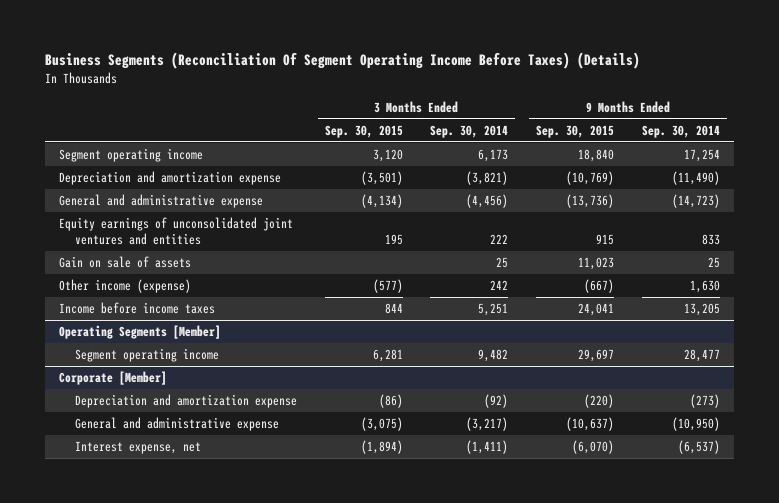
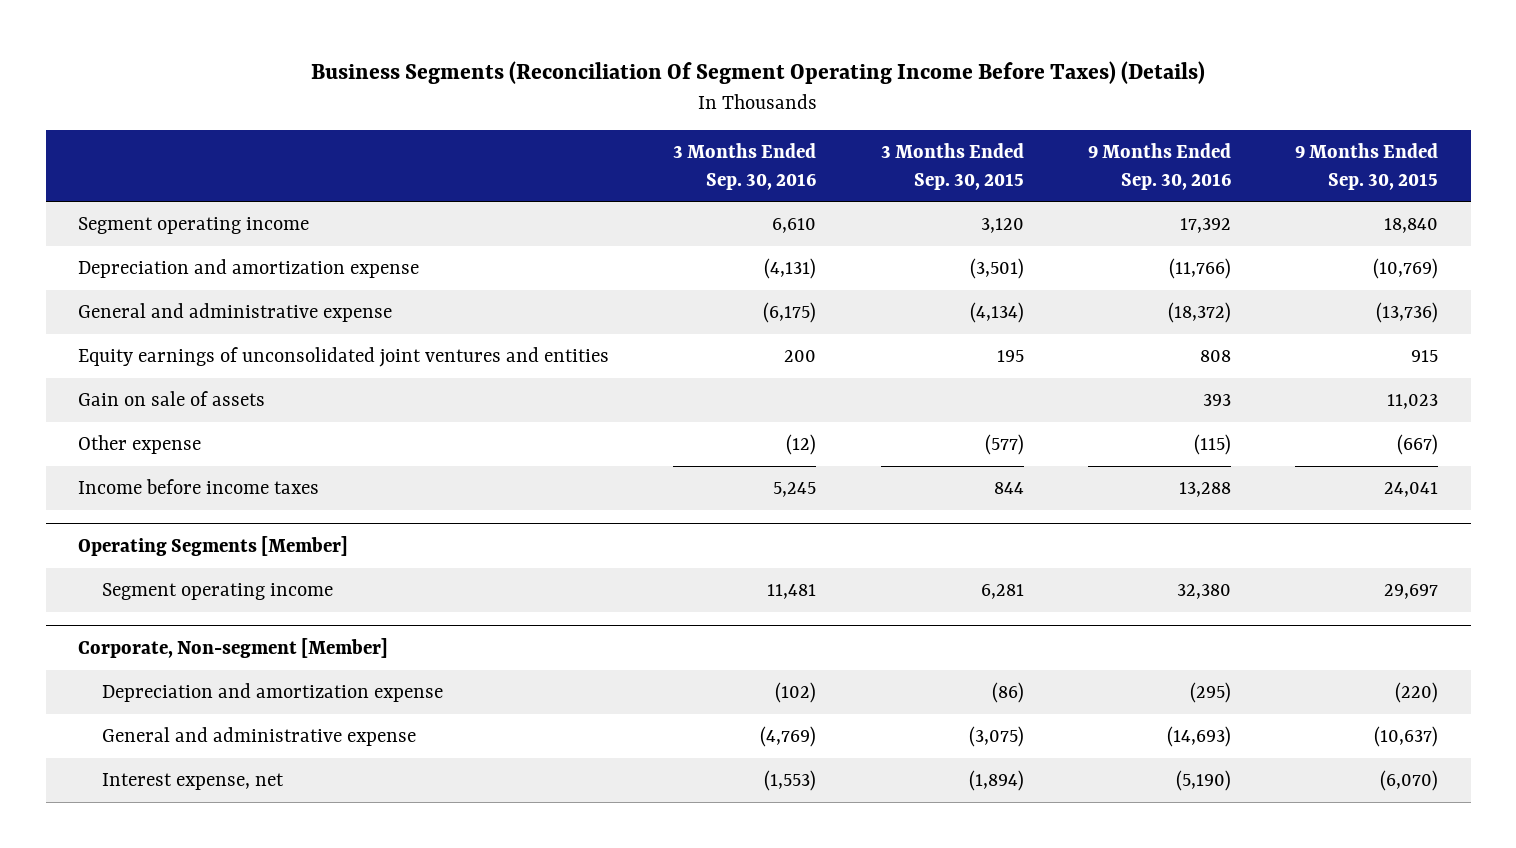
[430,124,509,138] Sep. 30, 2014 -> none
[641,124,720,138] Sep. 30, 2014 -> none
none -> [673,143,817,190] 3 Months Ended Sep. 30, 2016
none -> [1088,143,1232,190] 9 Months Ended Sep. 30, 2016
[58,279,191,294] Other income (expense) -> [77,435,201,455] Other expense
[58,371,167,386] Corporate [Member] -> [77,637,388,658] Corporate, Non-segment [Member]

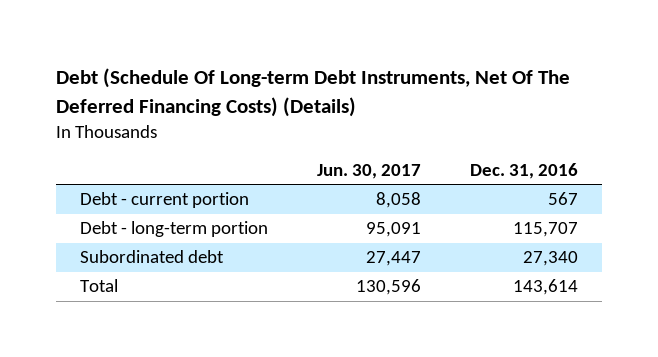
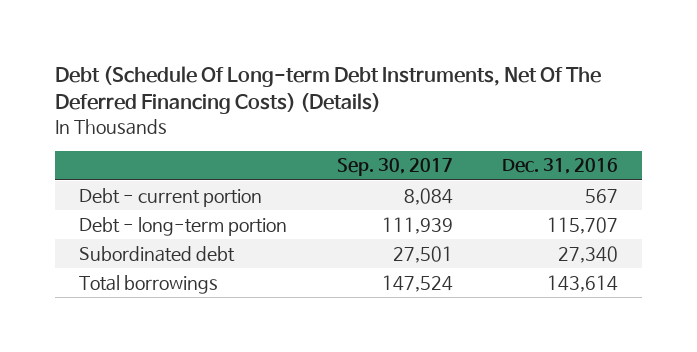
[316,164,421,180] Jun. 30, 2017 -> none
none -> [336,158,453,177] Sep. 30, 2017
[80,279,119,293] Total -> [79,274,219,294] Total borrowings

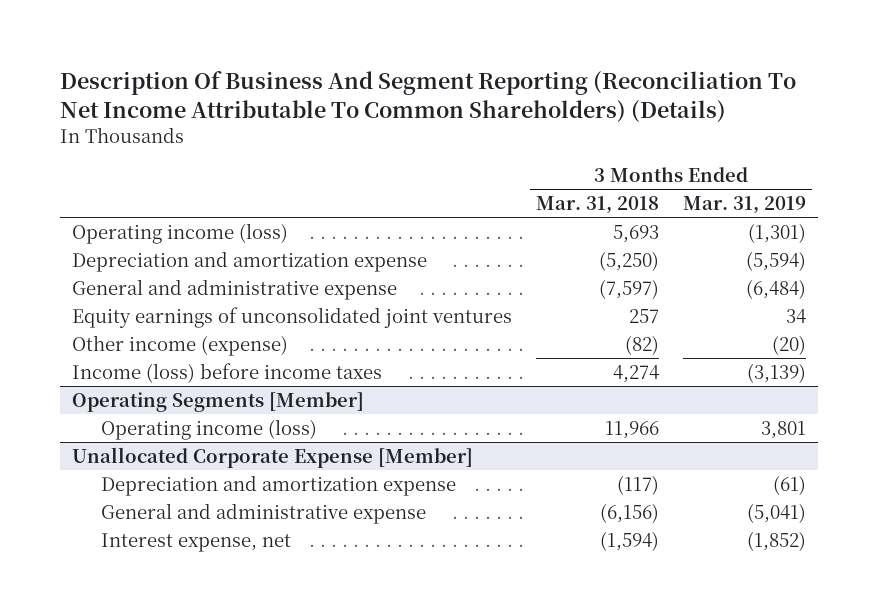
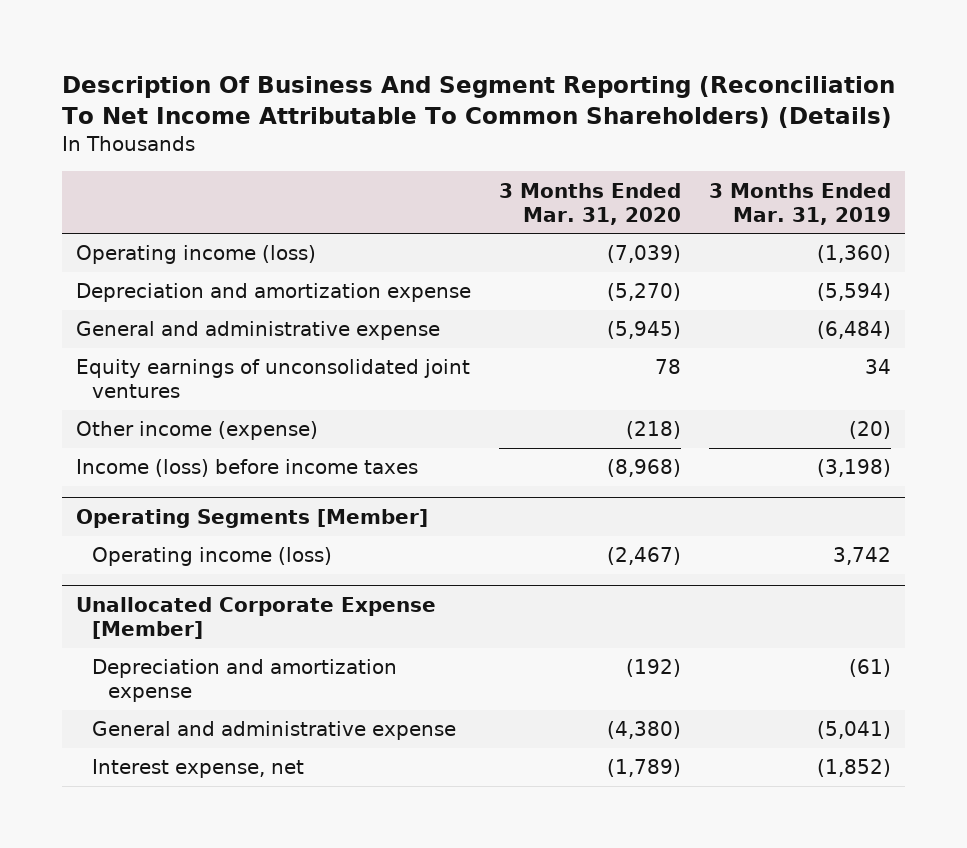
[536,196,660,215] Mar. 31, 2018 -> none
none -> [499,182,682,225] 3 Months Ended Mar. 31, 2020
[748,222,807,243] (1,301) -> [817,245,892,264] (1,360)
[747,362,807,383] (3,139) -> [817,459,892,478] (3,198)
[761,420,807,439] 3,801 -> [833,547,892,566] 3,742

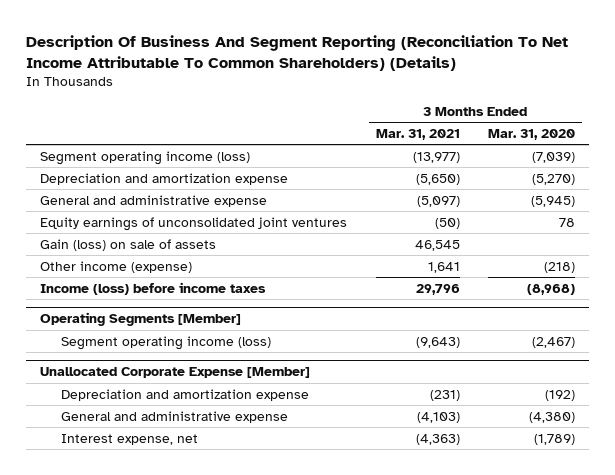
[709,182,892,225] 3 Months Ended Mar. 31, 2019 -> none
none -> [375,128,460,140] Mar. 31, 2021
[76,245,317,265] Operating income (loss) -> [40,150,251,165] Segment operating income (loss)
none -> [40,238,217,251] Gain (loss) on sale of assets
[91,547,332,567] Operating income (loss) -> [60,335,271,350] Segment operating income (loss)

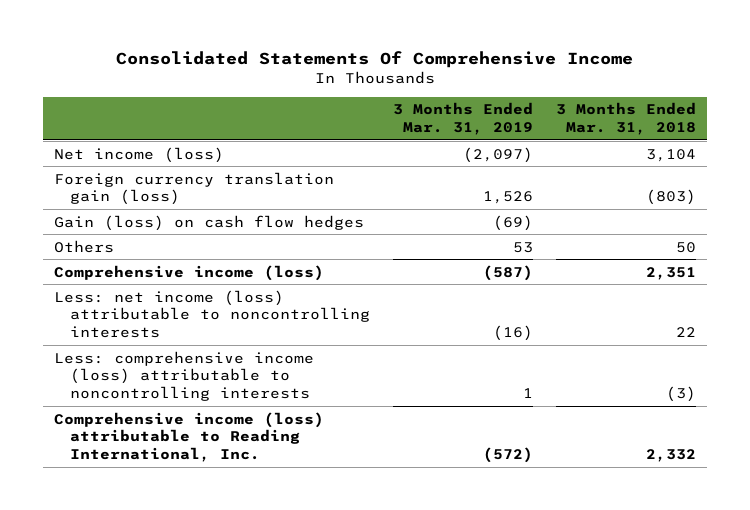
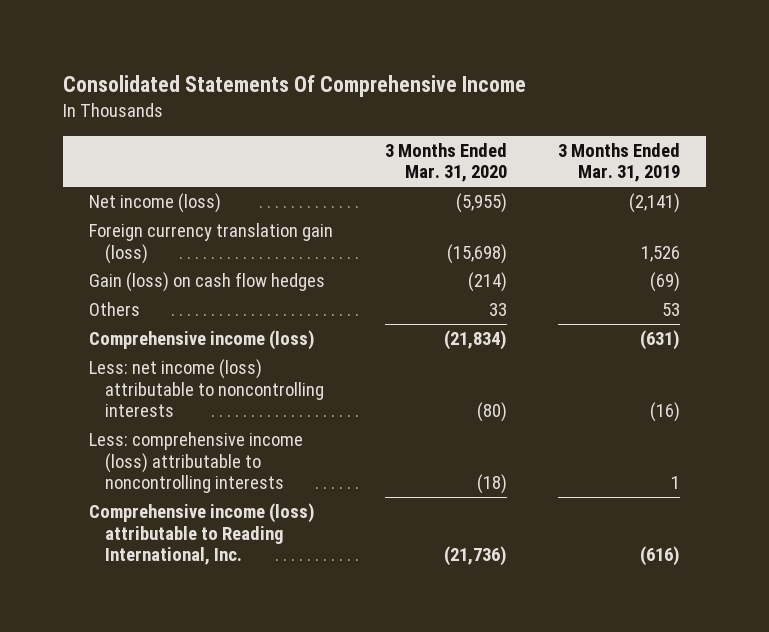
[555,102,696,135] 3 Months Ended Mar. 31, 2018 -> none
none -> [384,142,507,183] 3 Months Ended Mar. 31, 2020
[462,146,533,163] (2,097) -> [629,193,681,214] (2,141)
[482,264,533,281] (587) -> [640,330,681,351] (631)
[482,447,533,464] (572) -> [640,546,681,567] (616)

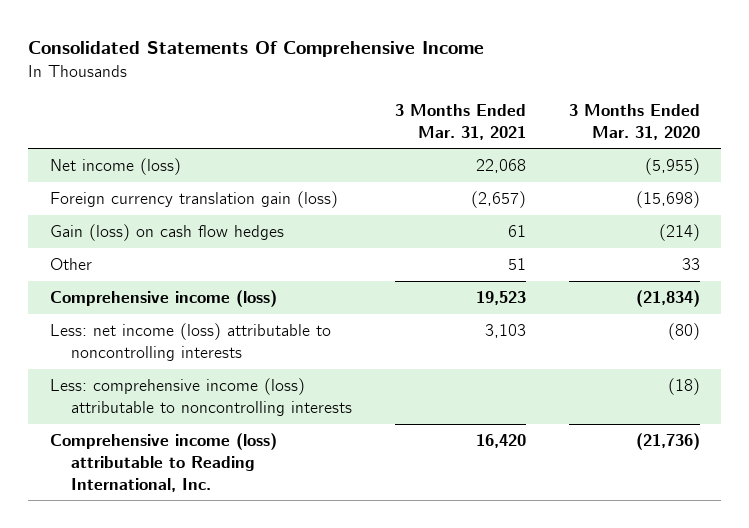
[558,142,681,183] 3 Months Ended Mar. 31, 2019 -> none
none -> [394,104,526,140] 3 Months Ended Mar. 31, 2021
[89,302,141,317] Others -> [49,258,92,271] Other

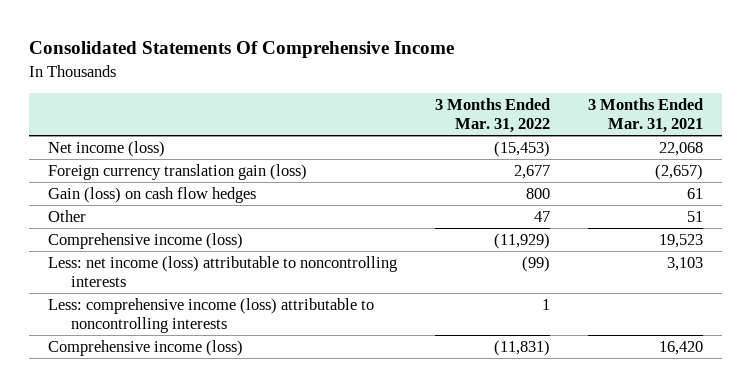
[568,104,700,140] 3 Months Ended Mar. 31, 2020 -> none
none -> [434,97,550,134] 3 Months Ended Mar. 31, 2022
[49,433,277,492] Comprehensive income (loss) attributable to Reading International, Inc. -> [47,340,243,357] Comprehensive income (loss)

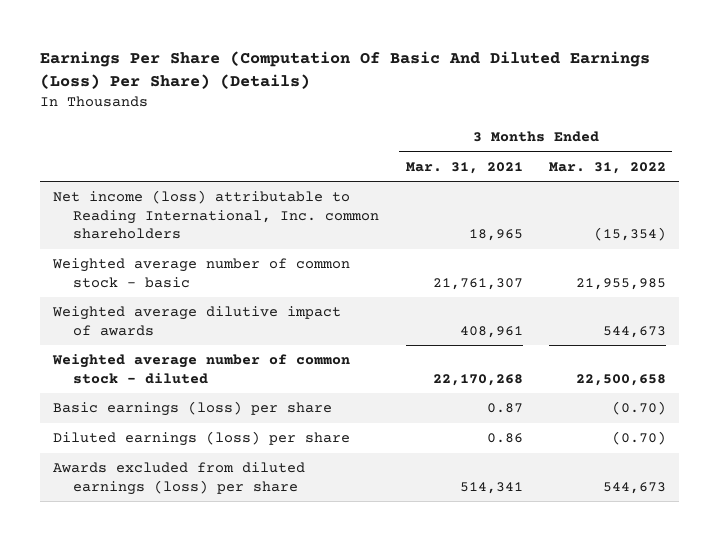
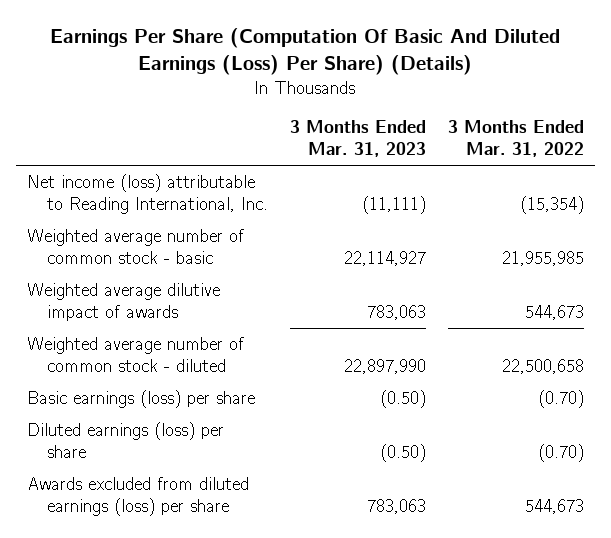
[405,161,523,174] Mar. 31, 2021 -> none
none -> [289,120,426,158] 3 Months Ended Mar. 31, 2023
[52,190,380,239] Net income (loss) attributable to Reading International, Inc. common shareholders -> [26,173,268,215] Net income (loss) attributable to Reading International, Inc.

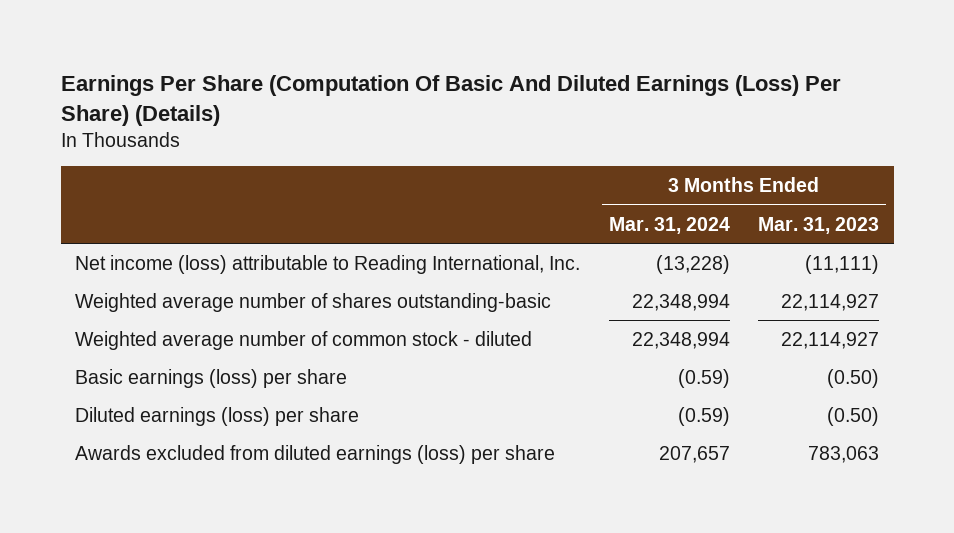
[447,120,584,158] 3 Months Ended Mar. 31, 2022 -> none
none -> [608,216,730,234] Mar. 31, 2024
[26,282,220,322] Weighted average dilutive impact of awards -> none
[26,228,244,265] Weighted average number of common stock - basic -> [75,292,552,312] Weighted average number of shares outstanding-basic
[343,359,426,375] 22,897,990 -> [781,331,880,349] 22,114,927

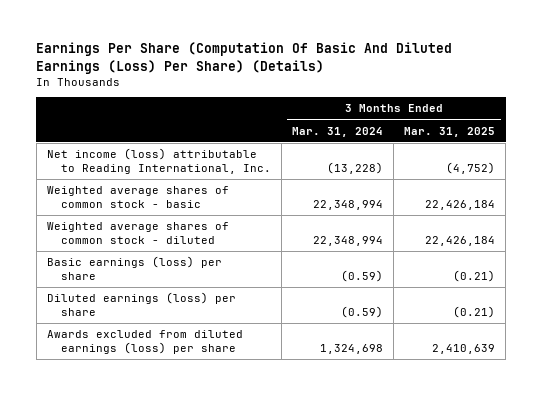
[758,216,880,234] Mar. 31, 2023 -> none
none -> [404,126,496,137] Mar. 31, 2025
[75,292,552,312] Weighted average number of shares outstanding-basic -> [46,186,229,209] Weighted average shares of common stock - basic
[75,330,533,350] Weighted average number of common stock - diluted -> [46,222,229,245] Weighted average shares of common stock - diluted
[658,445,730,463] 207,657 -> [320,344,384,355] 1,324,698

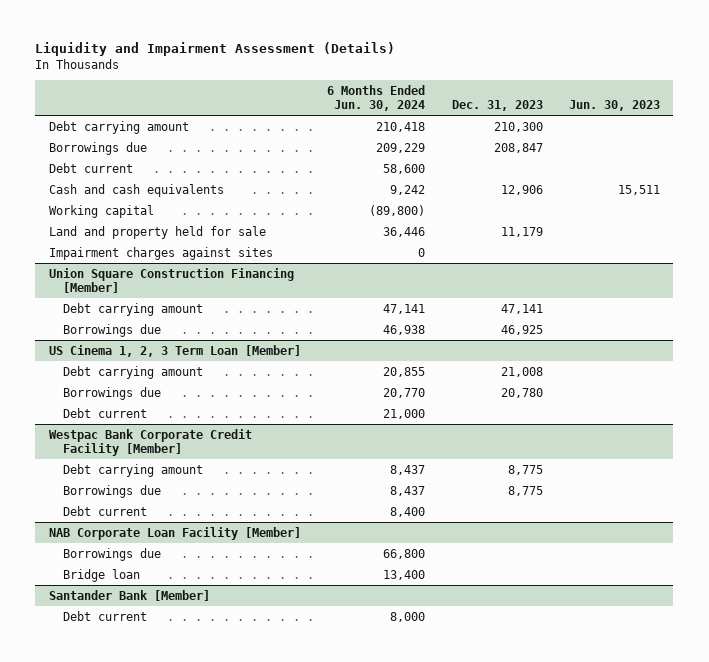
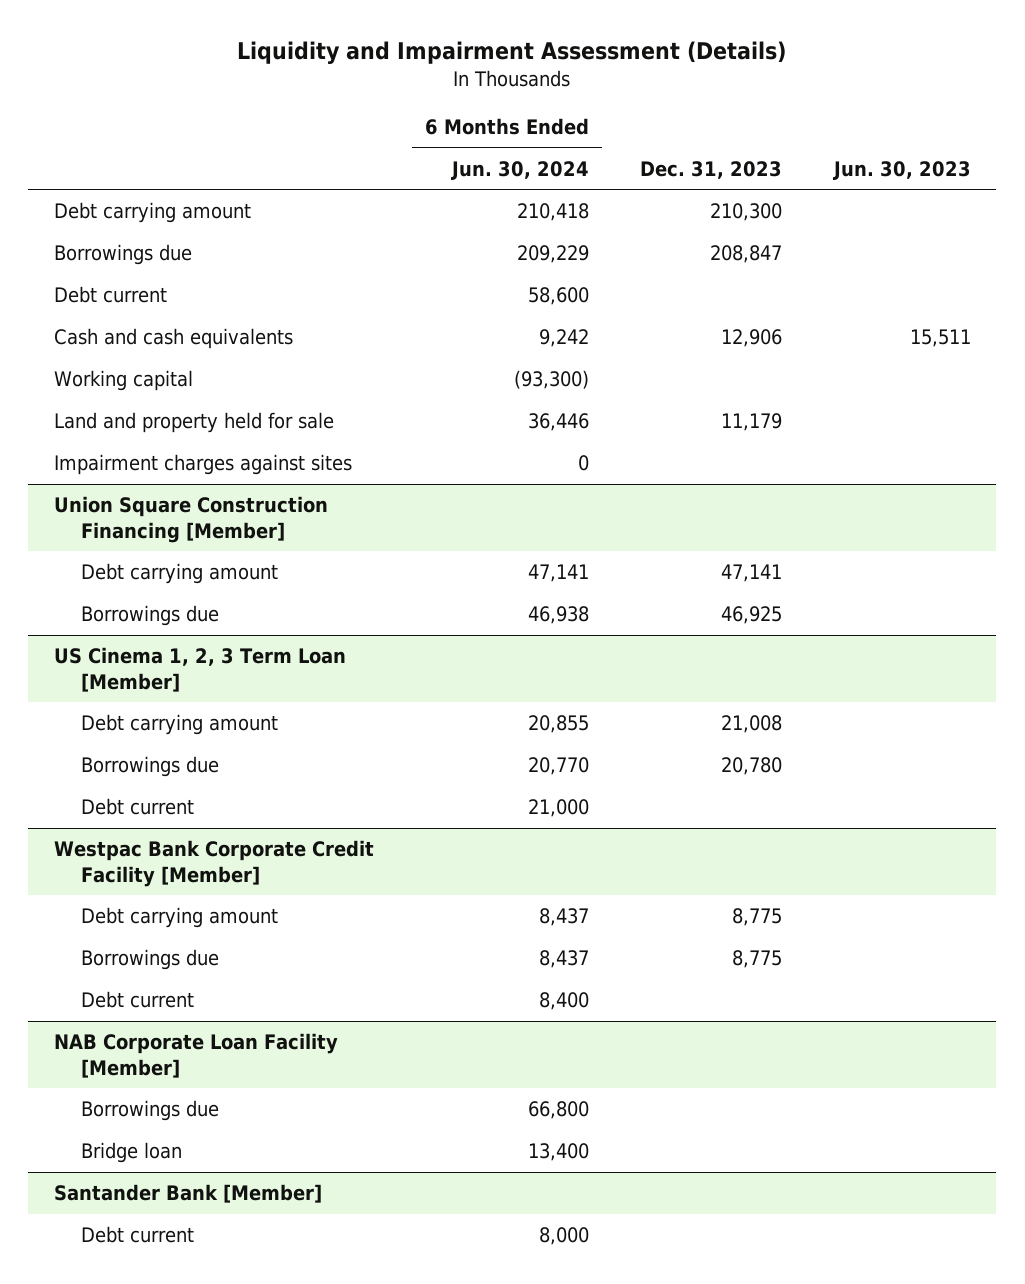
[369,204,426,216] (89,800) -> [514,370,590,390] (93,300)

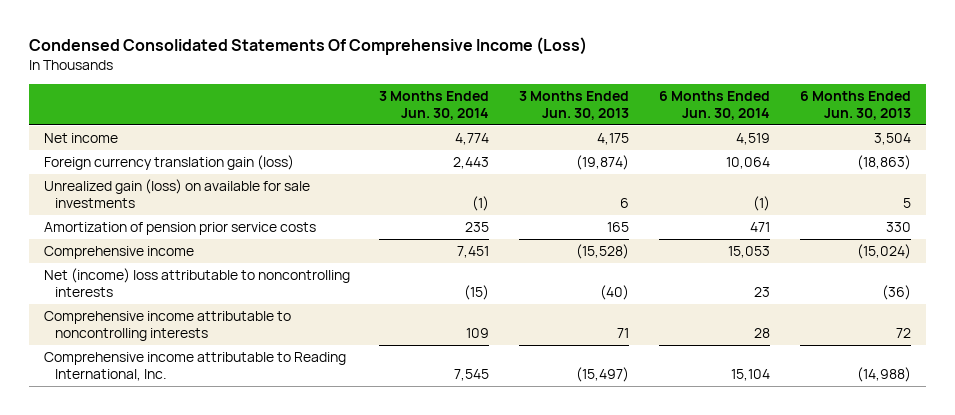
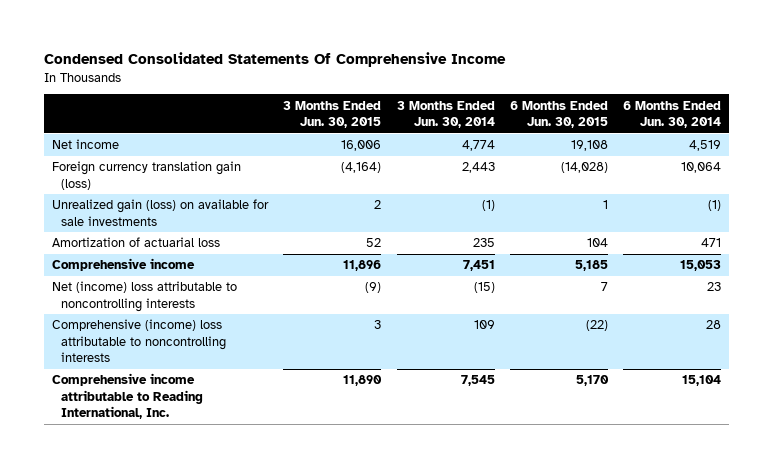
[28,36,587,55] Condensed Consolidated Statements Of Comprehensive Income (Loss) -> [44,52,507,68] Condensed Consolidated Statements Of Comprehensive Income
[519,90,630,120] 3 Months Ended Jun. 30, 2013 -> none
[800,90,912,120] 6 Months Ended Jun. 30, 2013 -> none
none -> [283,100,382,129] 3 Months Ended Jun. 30, 2015
none -> [509,100,608,129] 6 Months Ended Jun. 30, 2015
[43,222,316,236] Amortization of pension prior service costs -> [51,237,220,248] Amortization of actuarial loss
[43,311,291,342] Comprehensive income attributable to noncontrolling interests -> [51,319,227,362] Comprehensive (income) loss attributable to noncontrolling interests

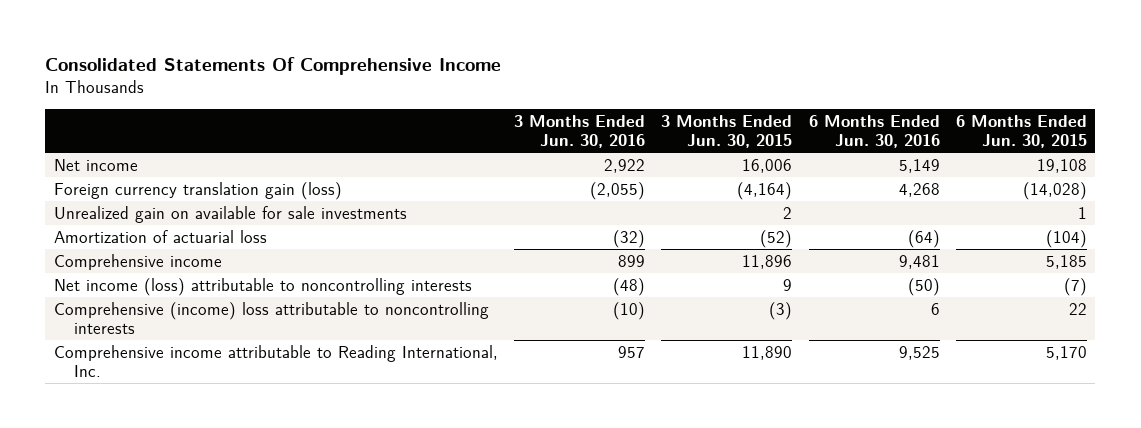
[44,52,507,68] Condensed Consolidated Statements Of Comprehensive Income -> [45,56,502,75] Consolidated Statements Of Comprehensive Income
[396,100,495,129] 3 Months Ended Jun. 30, 2014 -> none
[623,100,722,129] 6 Months Ended Jun. 30, 2014 -> none
none -> [513,114,645,148] 3 Months Ended Jun. 30, 2016
none -> [808,114,940,148] 6 Months Ended Jun. 30, 2016
[51,199,269,226] Unrealized gain (loss) on available for sale investments -> [53,205,407,223] Unrealized gain on available for sale investments
[366,238,382,248] 52 -> [760,229,793,248] (52)
[586,238,608,248] 104 -> [1046,229,1088,248] (104)
[51,281,237,312] Net (income) loss attributable to noncontrolling interests -> [53,277,472,296] Net income (loss) attributable to noncontrolling interests
[365,282,382,294] (9) -> [783,278,793,291] 9
[600,282,608,292] 7 -> [1064,277,1088,296] (7)
[374,320,382,330] 3 -> [769,301,793,320] (3)
[585,320,608,332] (22) -> [1069,302,1088,315] 22

